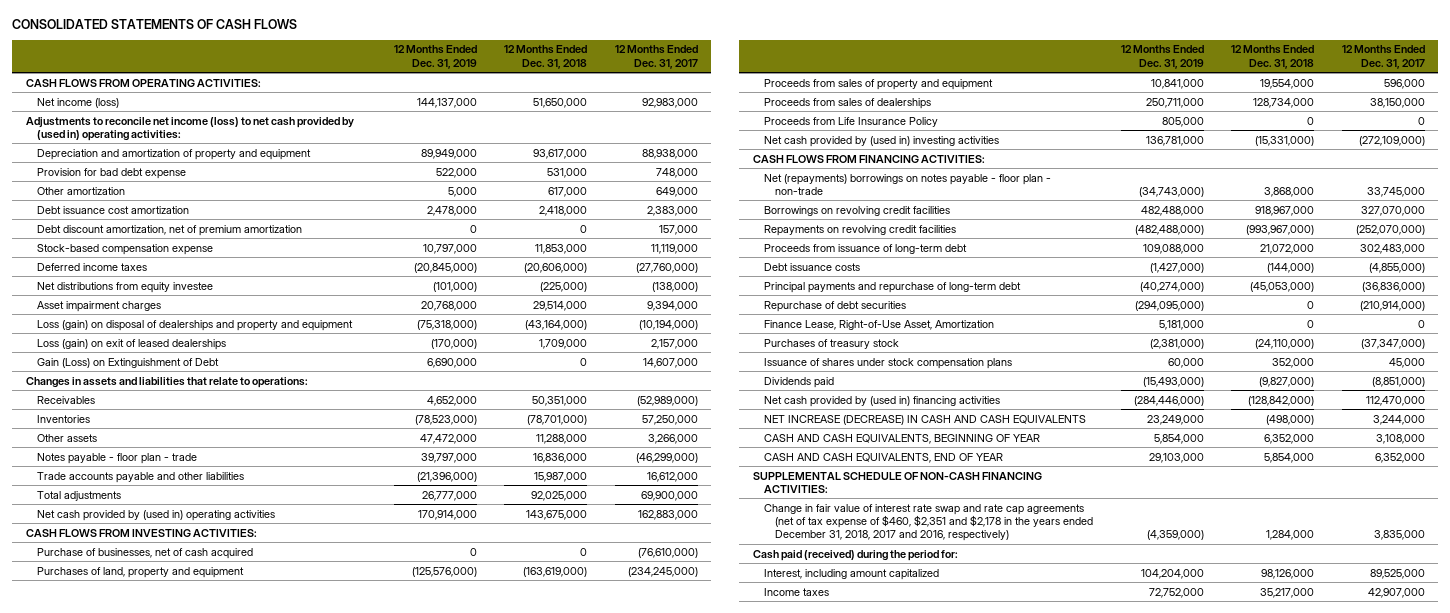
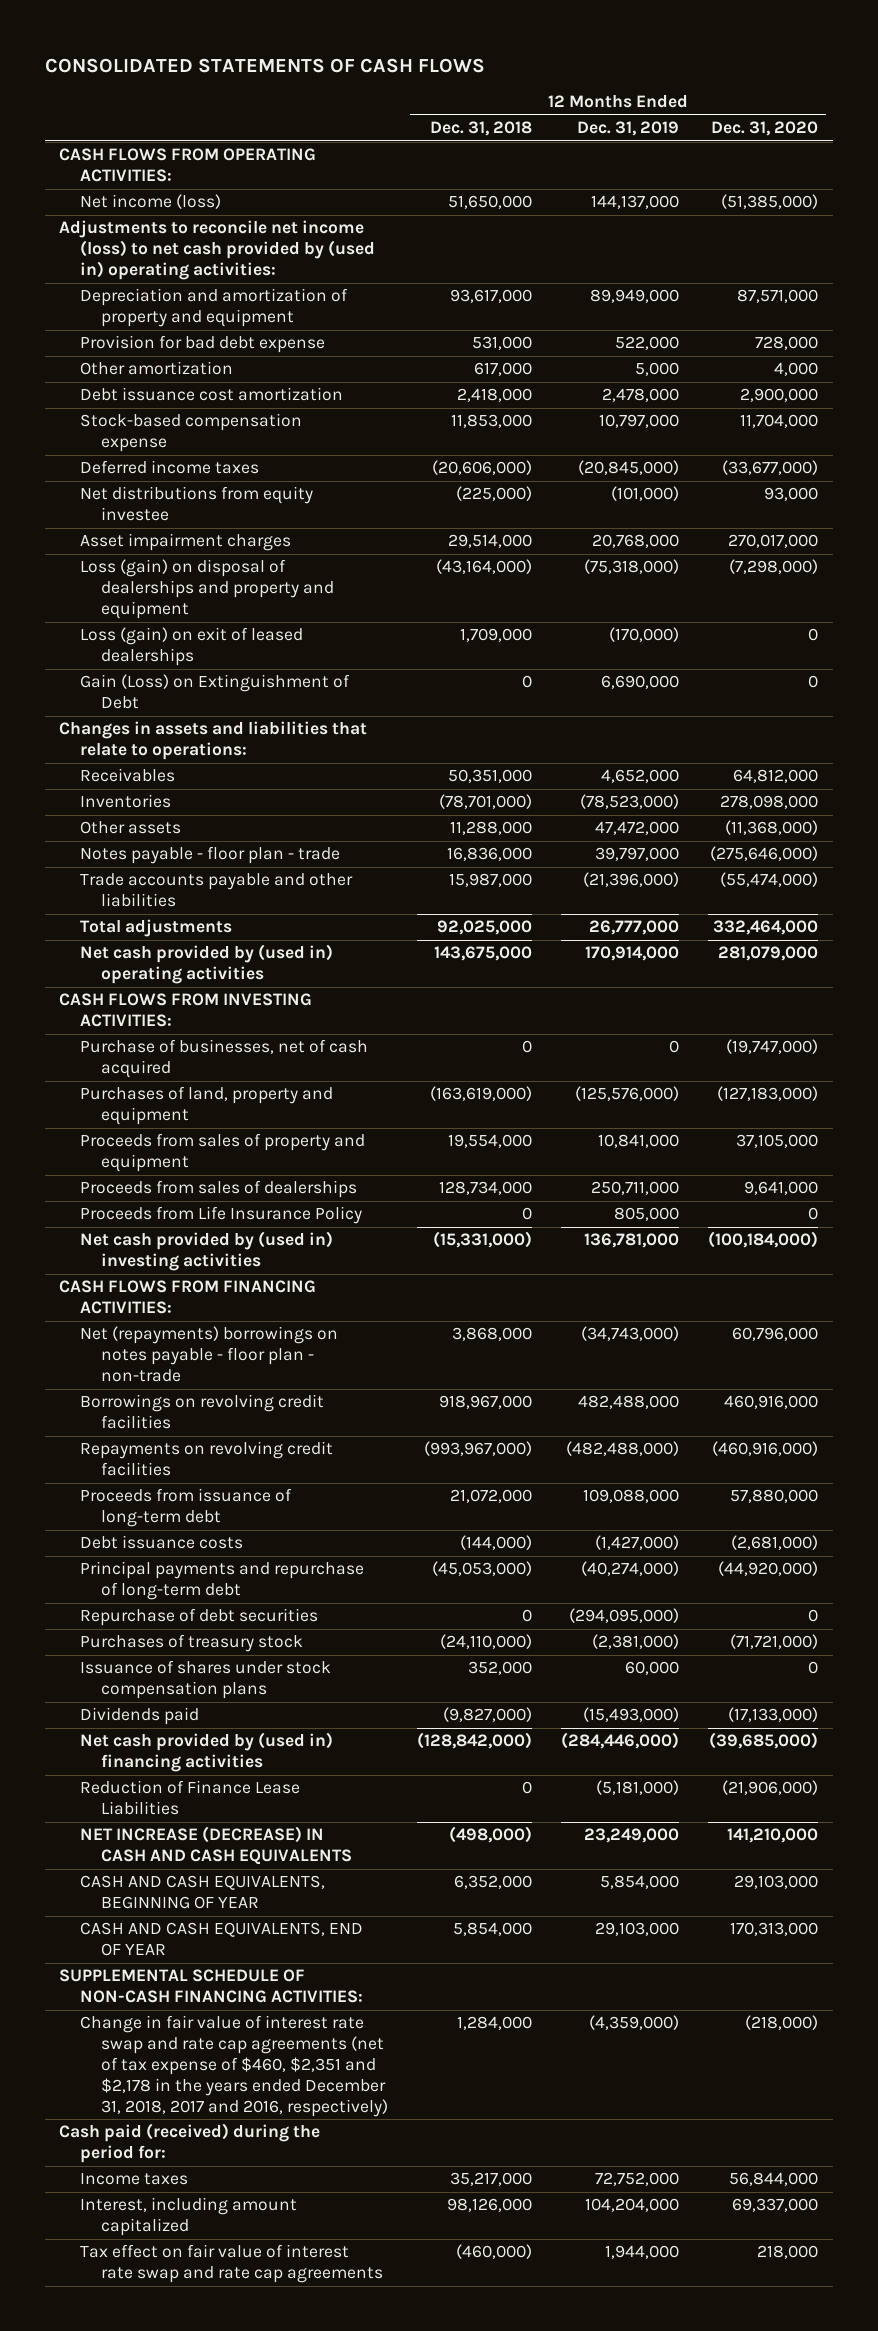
[614,45,698,69] 12 Months Ended Dec. 31, 2017 -> none
none -> [711,121,819,137] Dec. 31, 2020
[36,224,302,236] Debt discount amortization, net of premium amortization -> none
[763,319,994,330] Finance Lease, Right-of-Use Asset, Amortization -> none
none -> [80,1780,301,1816] Reduction of Finance Lease Liabilities
[763,568,939,580] Interest, including amount capitalized -> [80,2197,298,2237] Interest, including amount capitalized
none -> [80,2244,383,2284] Tax effect on fair value of interest rate swap and rate cap agreements

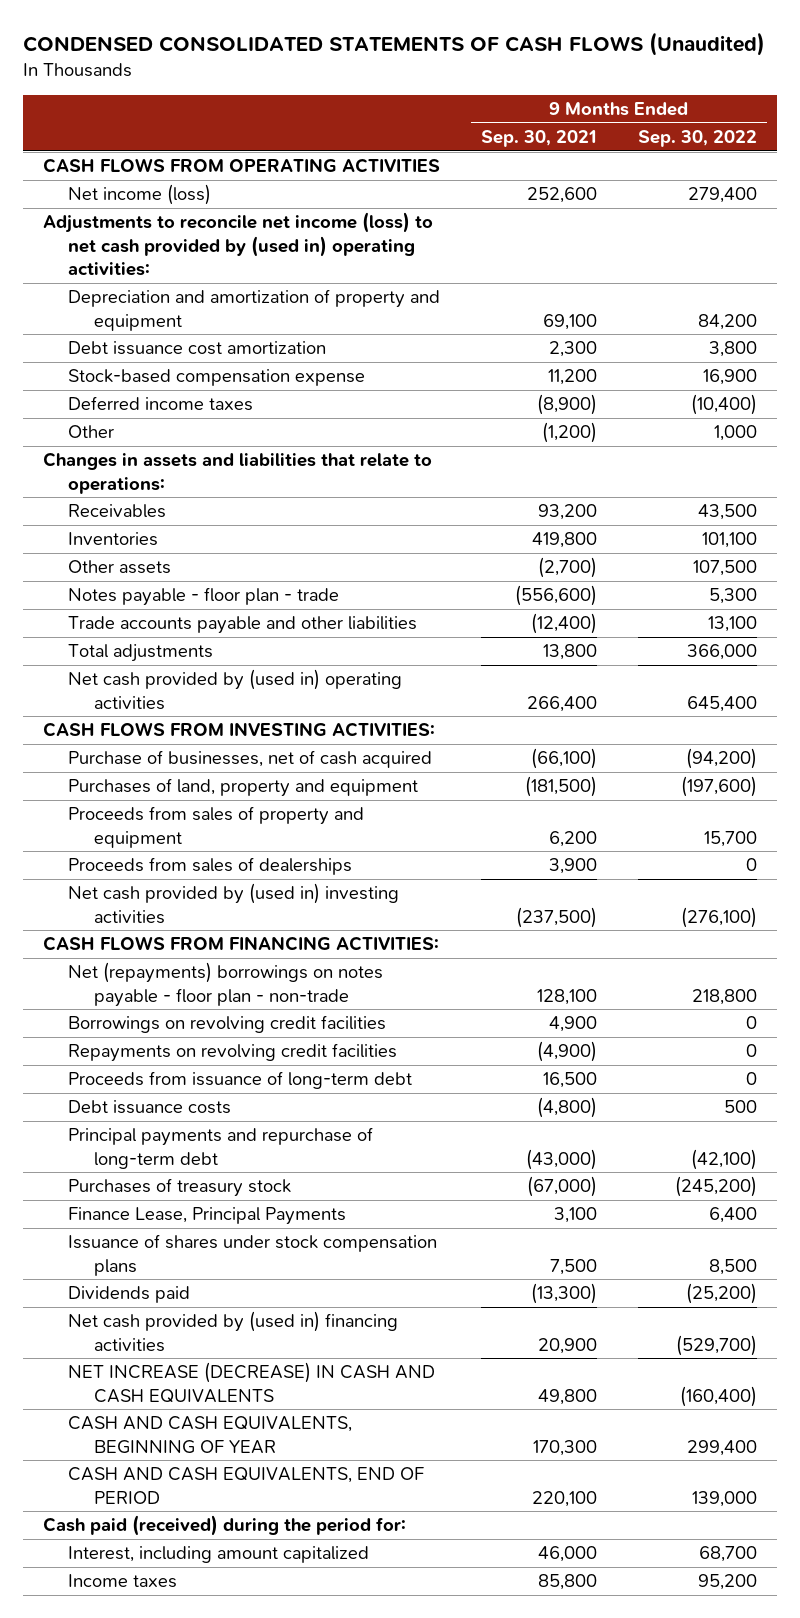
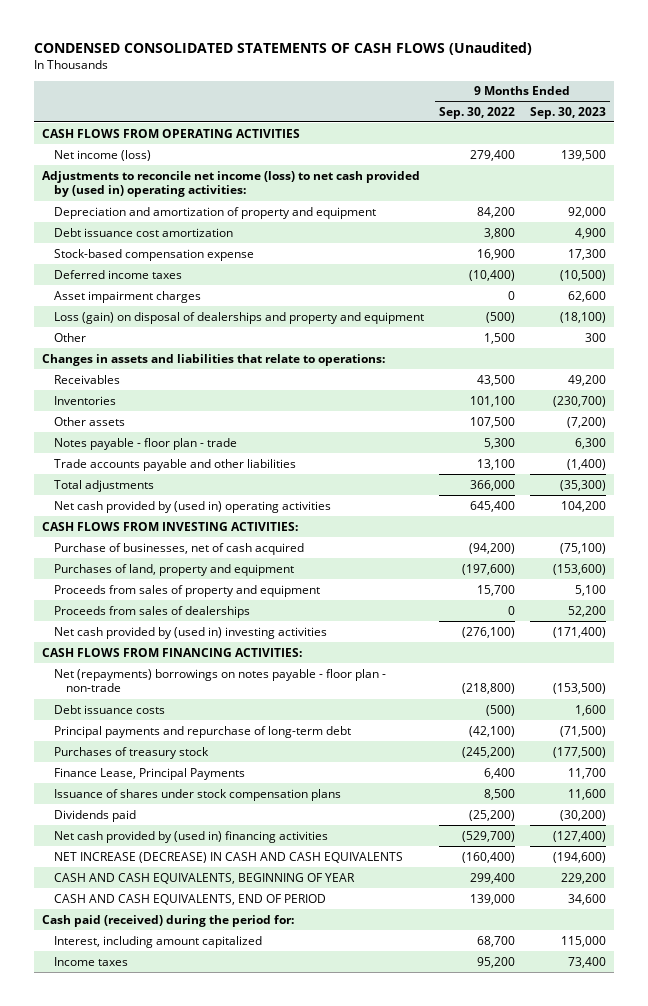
[481,129,598,147] Sep. 30, 2021 -> none
none -> [530,106,607,119] Sep. 30, 2023
none -> [53,290,201,303] Asset impairment charges
none -> [53,311,424,324] Loss (gain) on disposal of dealerships and property and equipment
[713,425,757,442] 1,000 -> [483,332,515,344] 1,500
[68,1015,387,1034] Borrowings on revolving credit facilities -> none
[68,1043,398,1063] Repayments on revolving credit facilities -> none
[68,1071,413,1090] Proceeds from issuance of long-term debt -> none
[691,988,757,1005] 218,800 -> [461,683,515,695] (218,800)
[723,1100,757,1114] 500 -> [485,704,515,716] (500)

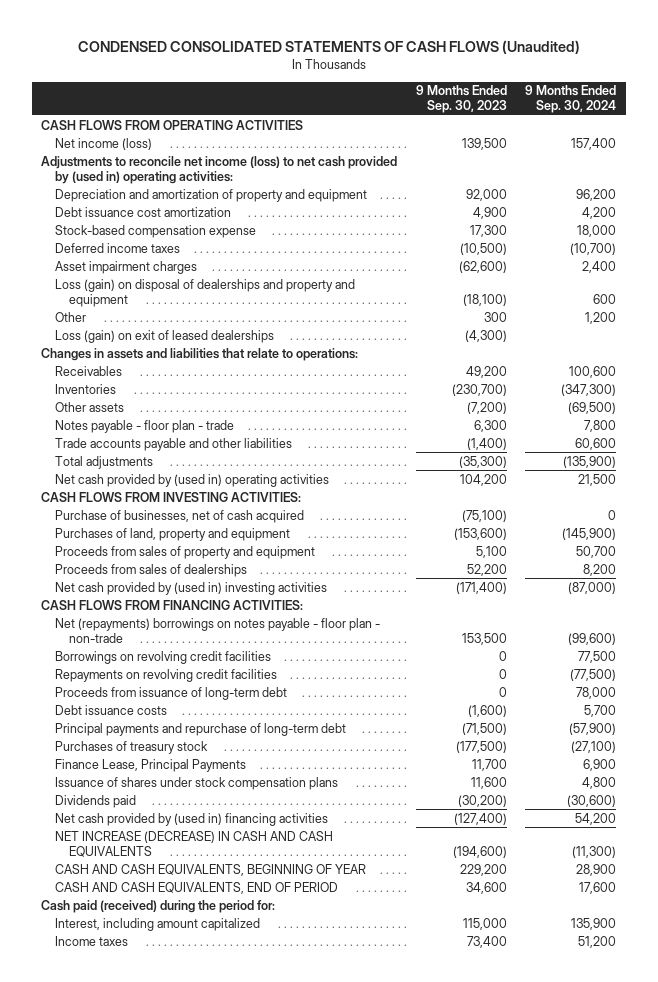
[438,106,515,119] Sep. 30, 2022 -> none
none -> [525,85,617,114] 9 Months Ended Sep. 30, 2024
[568,290,607,302] 62,600 -> [458,260,507,273] (62,600)
none -> [55,329,275,343] Loss (gain) on exit of leased dealerships
[553,683,607,695] (153,500) -> [461,632,507,645] 153,500
none -> [55,650,272,664] Borrowings on revolving credit facilities
none -> [55,668,278,682] Repayments on revolving credit facilities
none -> [55,686,288,700] Proceeds from issuance of long-term debt
[575,704,607,716] 1,600 -> [467,704,507,717] (1,600)

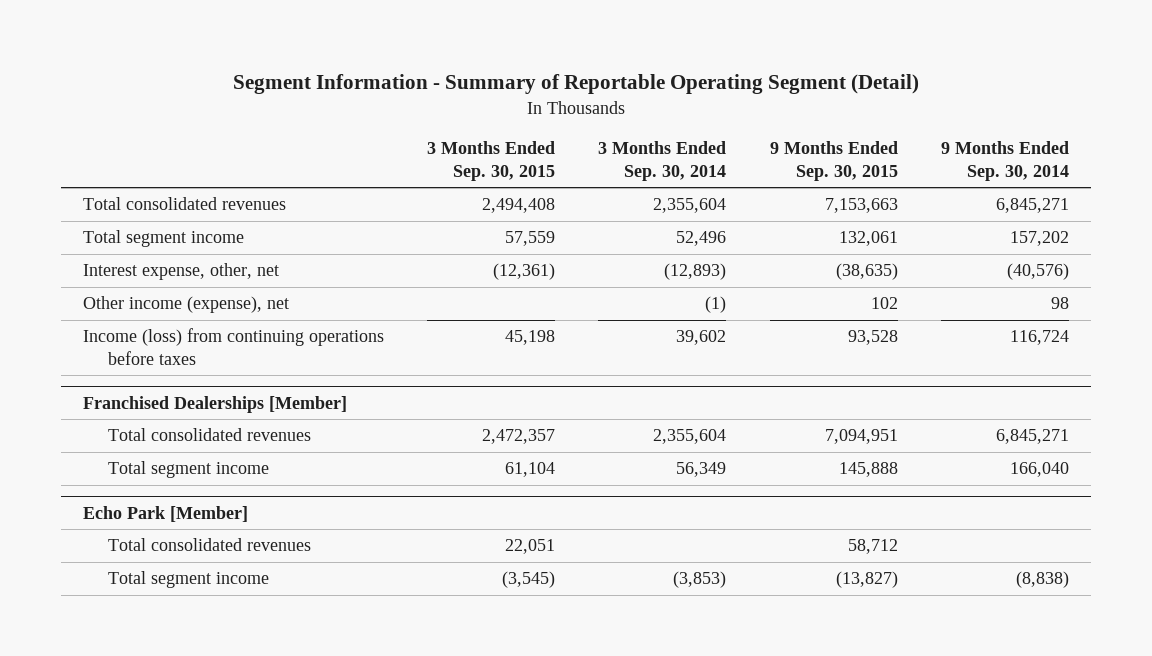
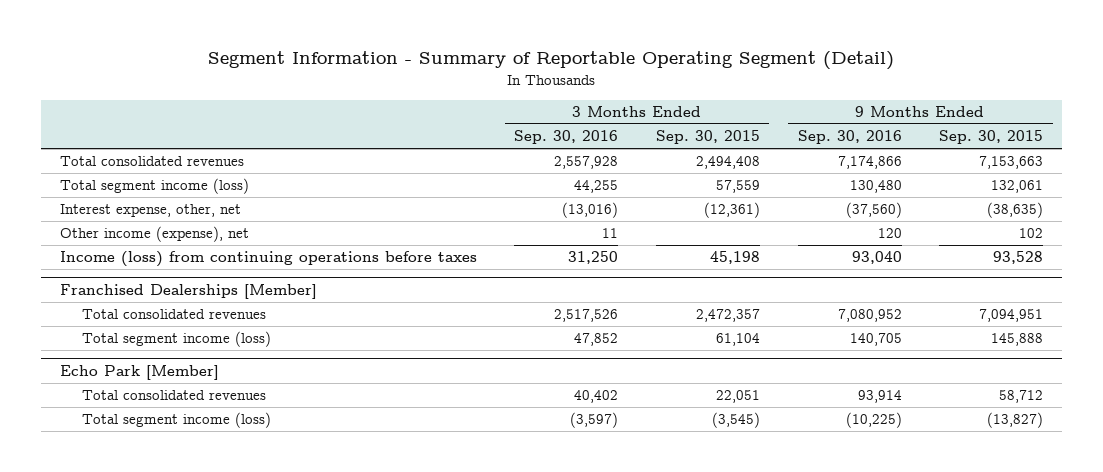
[598,140,727,181] 3 Months Ended Sep. 30, 2014 -> none
[941,140,1070,181] 9 Months Ended Sep. 30, 2014 -> none
none -> [514,130,619,145] Sep. 30, 2016
none -> [797,130,902,145] Sep. 30, 2016
[82,230,244,248] Total segment income -> [59,178,249,195] Total segment income (loss)
[107,461,269,479] Total segment income -> [82,331,272,348] Total segment income (loss)
[107,571,269,589] Total segment income -> [82,412,272,429] Total segment income (loss)

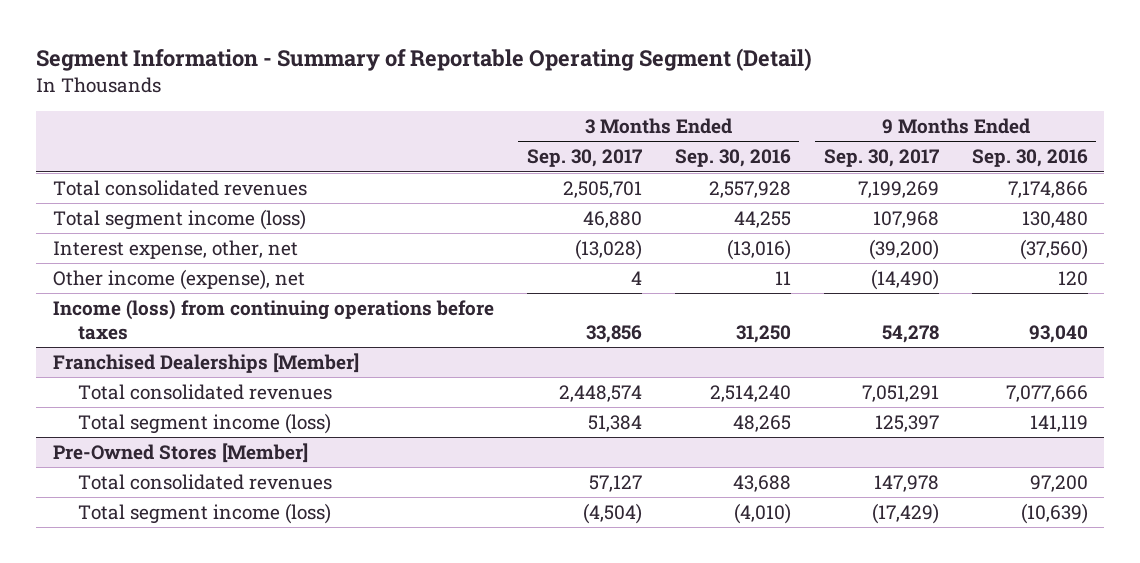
[655,130,760,145] Sep. 30, 2015 -> none
[939,130,1044,145] Sep. 30, 2015 -> none
none -> [526,149,642,168] Sep. 30, 2017
none -> [823,149,939,168] Sep. 30, 2017
[59,365,219,381] Echo Park [Member] -> none
[554,309,619,323] 2,517,526 -> [709,385,791,403] 2,514,240
[837,309,902,323] 7,080,952 -> [1005,385,1088,403] 7,077,666
[574,333,619,347] 47,852 -> [732,415,791,433] 48,265
[849,333,902,347] 140,705 -> [1029,415,1088,433] 141,119
none -> [52,443,308,464] Pre-Owned Stores [Member]
[574,390,619,404] 40,402 -> [732,475,791,493] 43,688
[857,390,902,404] 93,914 -> [1029,475,1088,493] 97,200
[570,412,619,429] (3,597) -> [733,503,791,525] (4,010)
[845,412,902,429] (10,225) -> [1020,503,1088,525] (10,639)

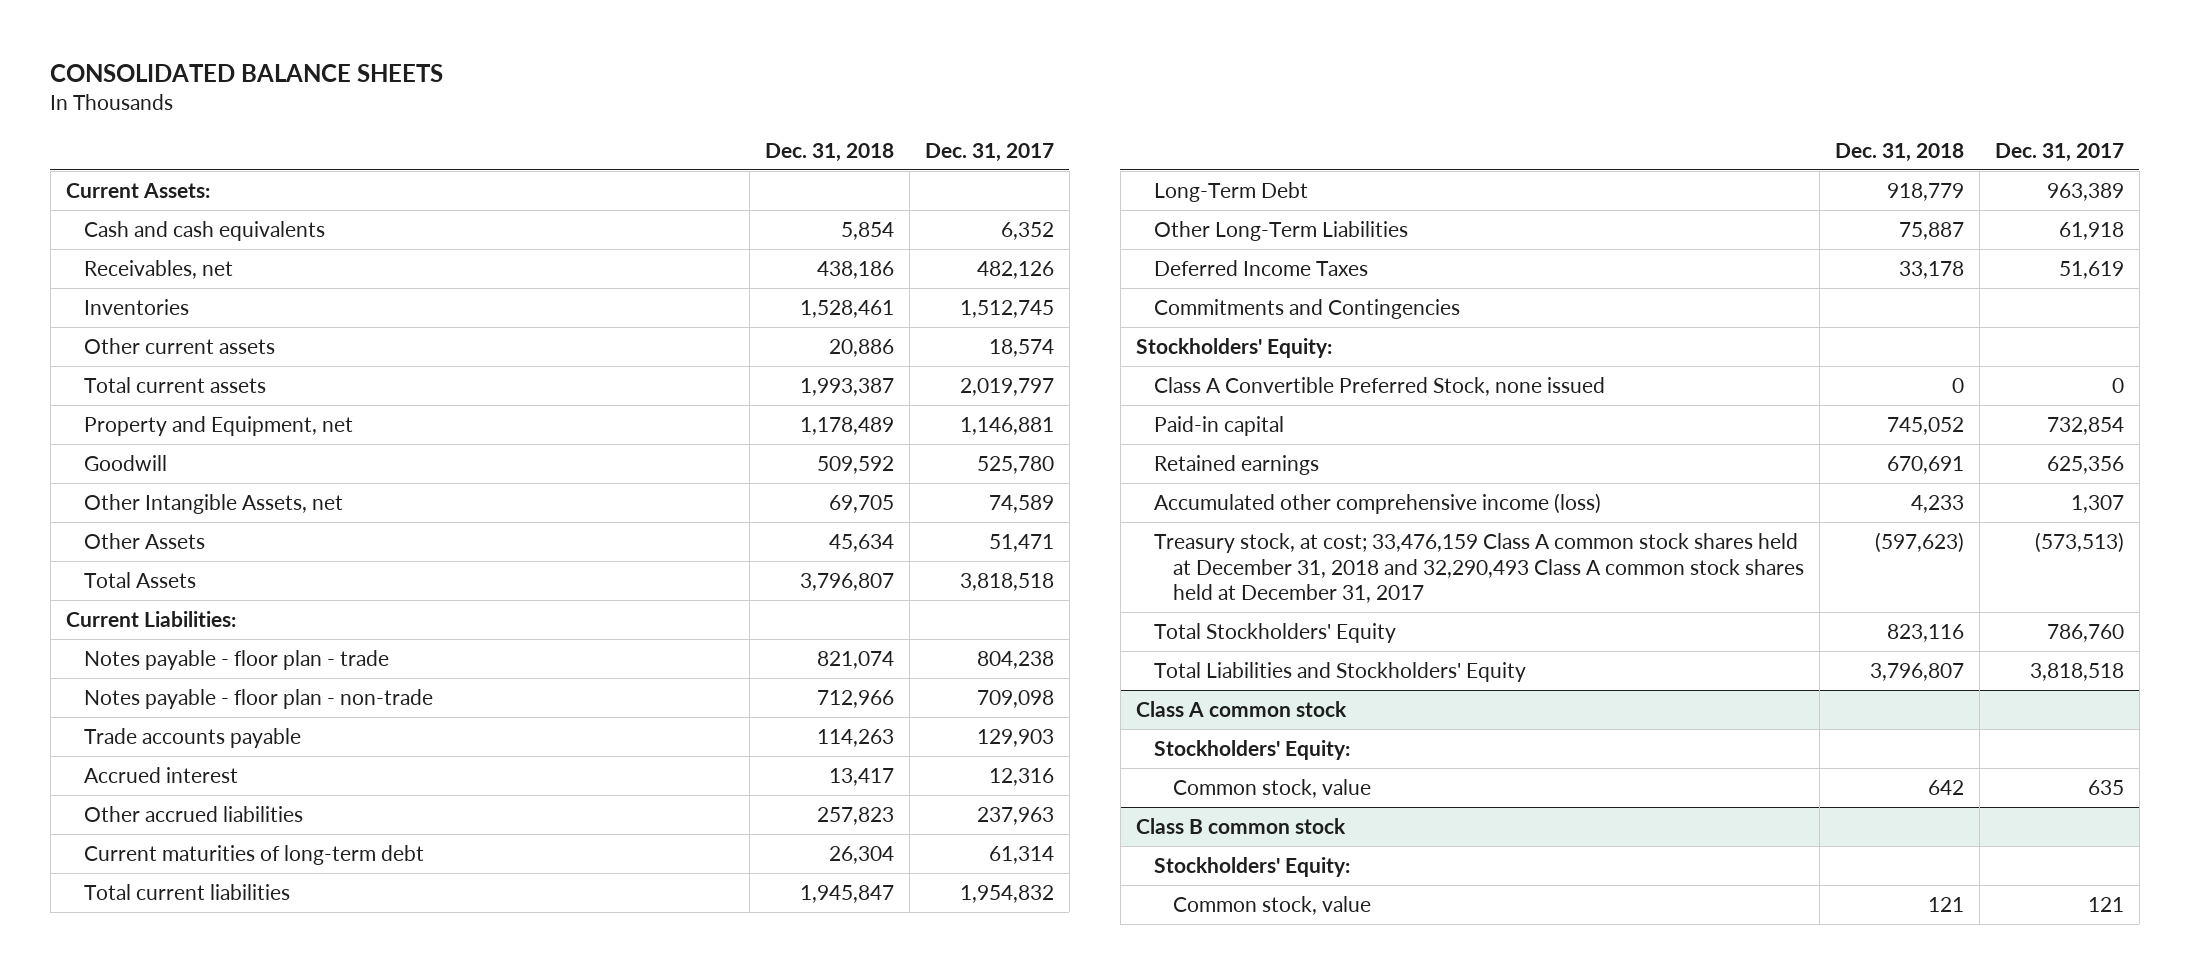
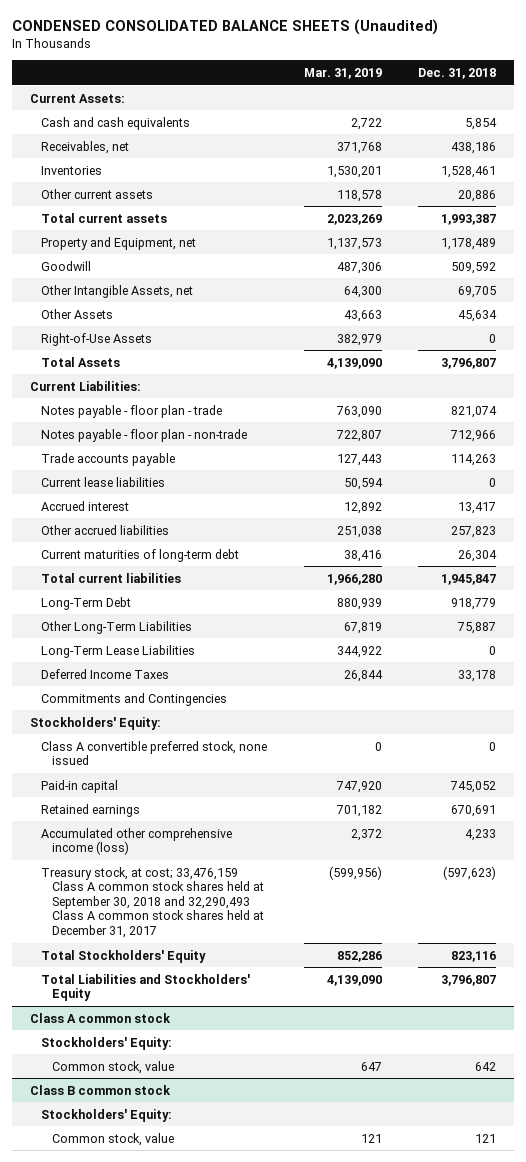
[50,64,444,83] CONSOLIDATED BALANCE SHEETS -> [11,19,438,36] CONDENSED CONSOLIDATED BALANCE SHEETS (Unaudited)
[924,142,1054,162] Dec. 31, 2017 -> none
none -> [303,68,382,80] Mar. 31, 2019
none -> [41,332,153,346] Right-of-Use Assets
none -> [41,476,166,487] Current lease liabilities
none -> [41,644,196,658] Long-Term Lease Liabilities
[1154,377,1606,397] Class A Convertible Preferred Stock, none issued -> [41,740,268,766] Class A convertible preferred stock, none issued
[1154,533,1805,604] Treasury stock, at cost; 33,476,159 Class A common stock shares held at December 31, 2018 and 32,290,493 Class A common stock shares held at December 31, 2017 -> [41,866,265,939] Treasury stock, at cost; 33,476,159 Class A common stock shares held at September 30, 2018 and 32,290,493 Class A common stock shares held at December 31, 2017

